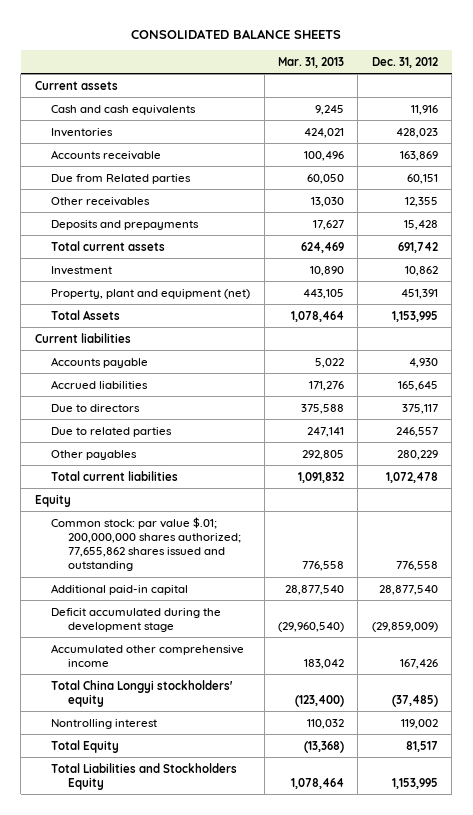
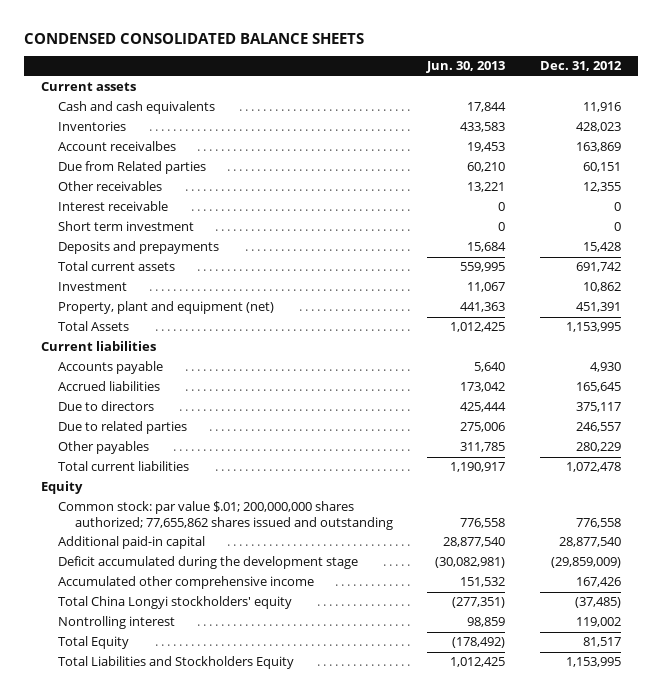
[131,28,342,39] CONSOLIDATED BALANCE SHEETS -> [24,32,365,44] CONDENSED CONSOLIDATED BALANCE SHEETS
[278,56,345,68] Mar. 31, 2013 -> none
none -> [426,61,506,74] Jun. 30, 2013
[51,149,162,160] Accounts receivable -> [58,141,177,152] Account receivalbes
none -> [58,201,169,212] Interest receivable
none -> [58,221,195,232] Short term investment

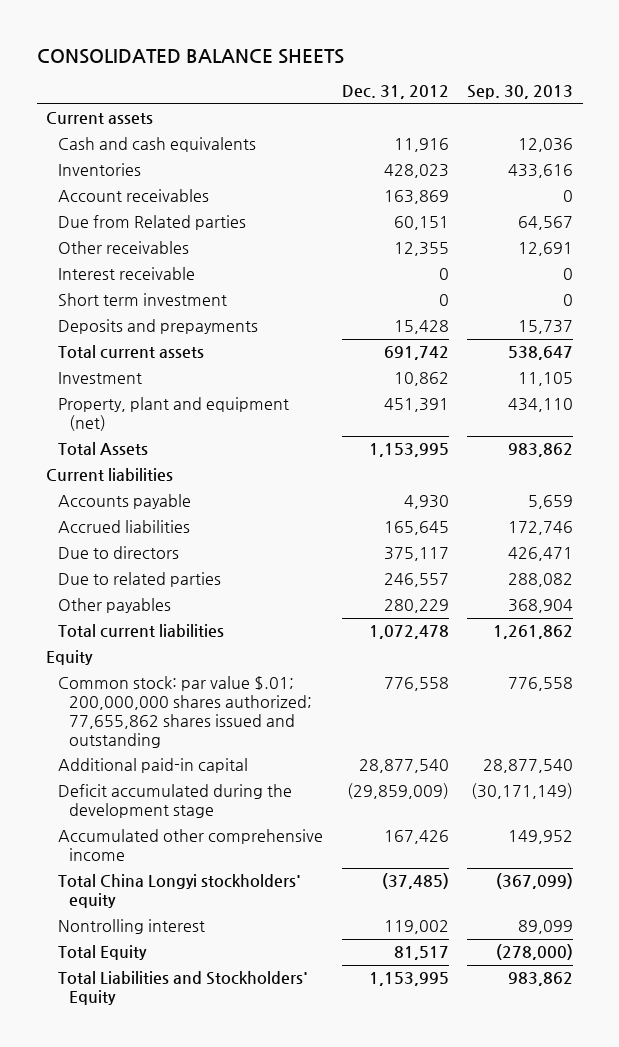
[24,32,365,44] CONDENSED CONSOLIDATED BALANCE SHEETS -> [36,48,344,64] CONSOLIDATED BALANCE SHEETS
[426,61,506,74] Jun. 30, 2013 -> none
none -> [467,85,574,100] Sep. 30, 2013
[58,141,177,152] Account receivalbes -> [57,189,209,203] Account receivables
[58,656,295,670] Total Liabilities and Stockholders Equity -> [57,971,308,1006] Total Liabilities and Stockholders' Equity

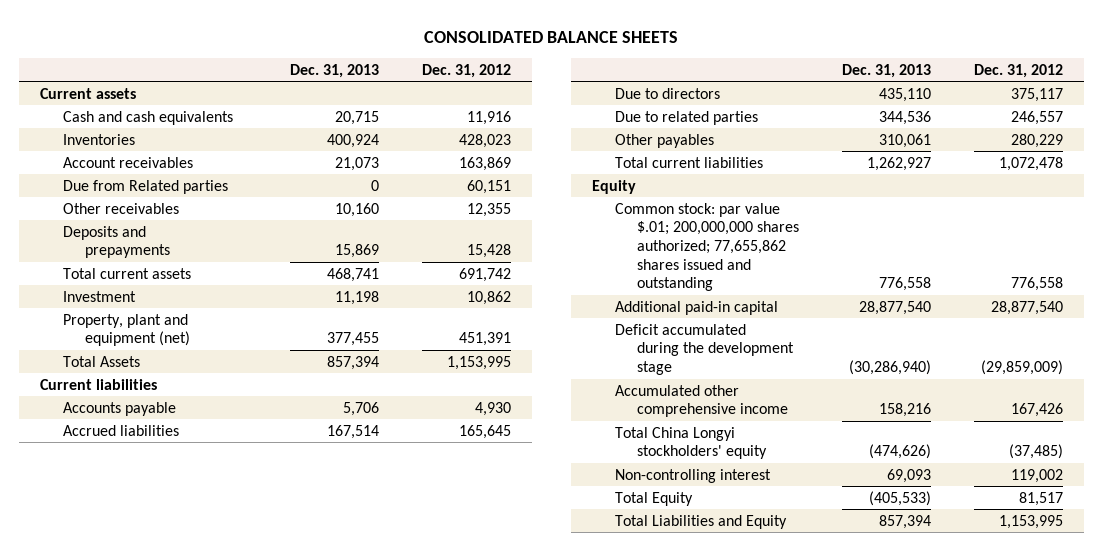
[467,85,574,100] Sep. 30, 2013 -> none
none -> [289,63,379,78] Dec. 31, 2013
[57,267,195,281] Interest receivable -> none
[57,293,227,307] Short term investment -> none
[57,919,205,935] Nontrolling interest -> [614,468,771,483] Non-controlling interest
[57,971,308,1006] Total Liabilities and Stockholders' Equity -> [614,514,787,529] Total Liabilities and Equity

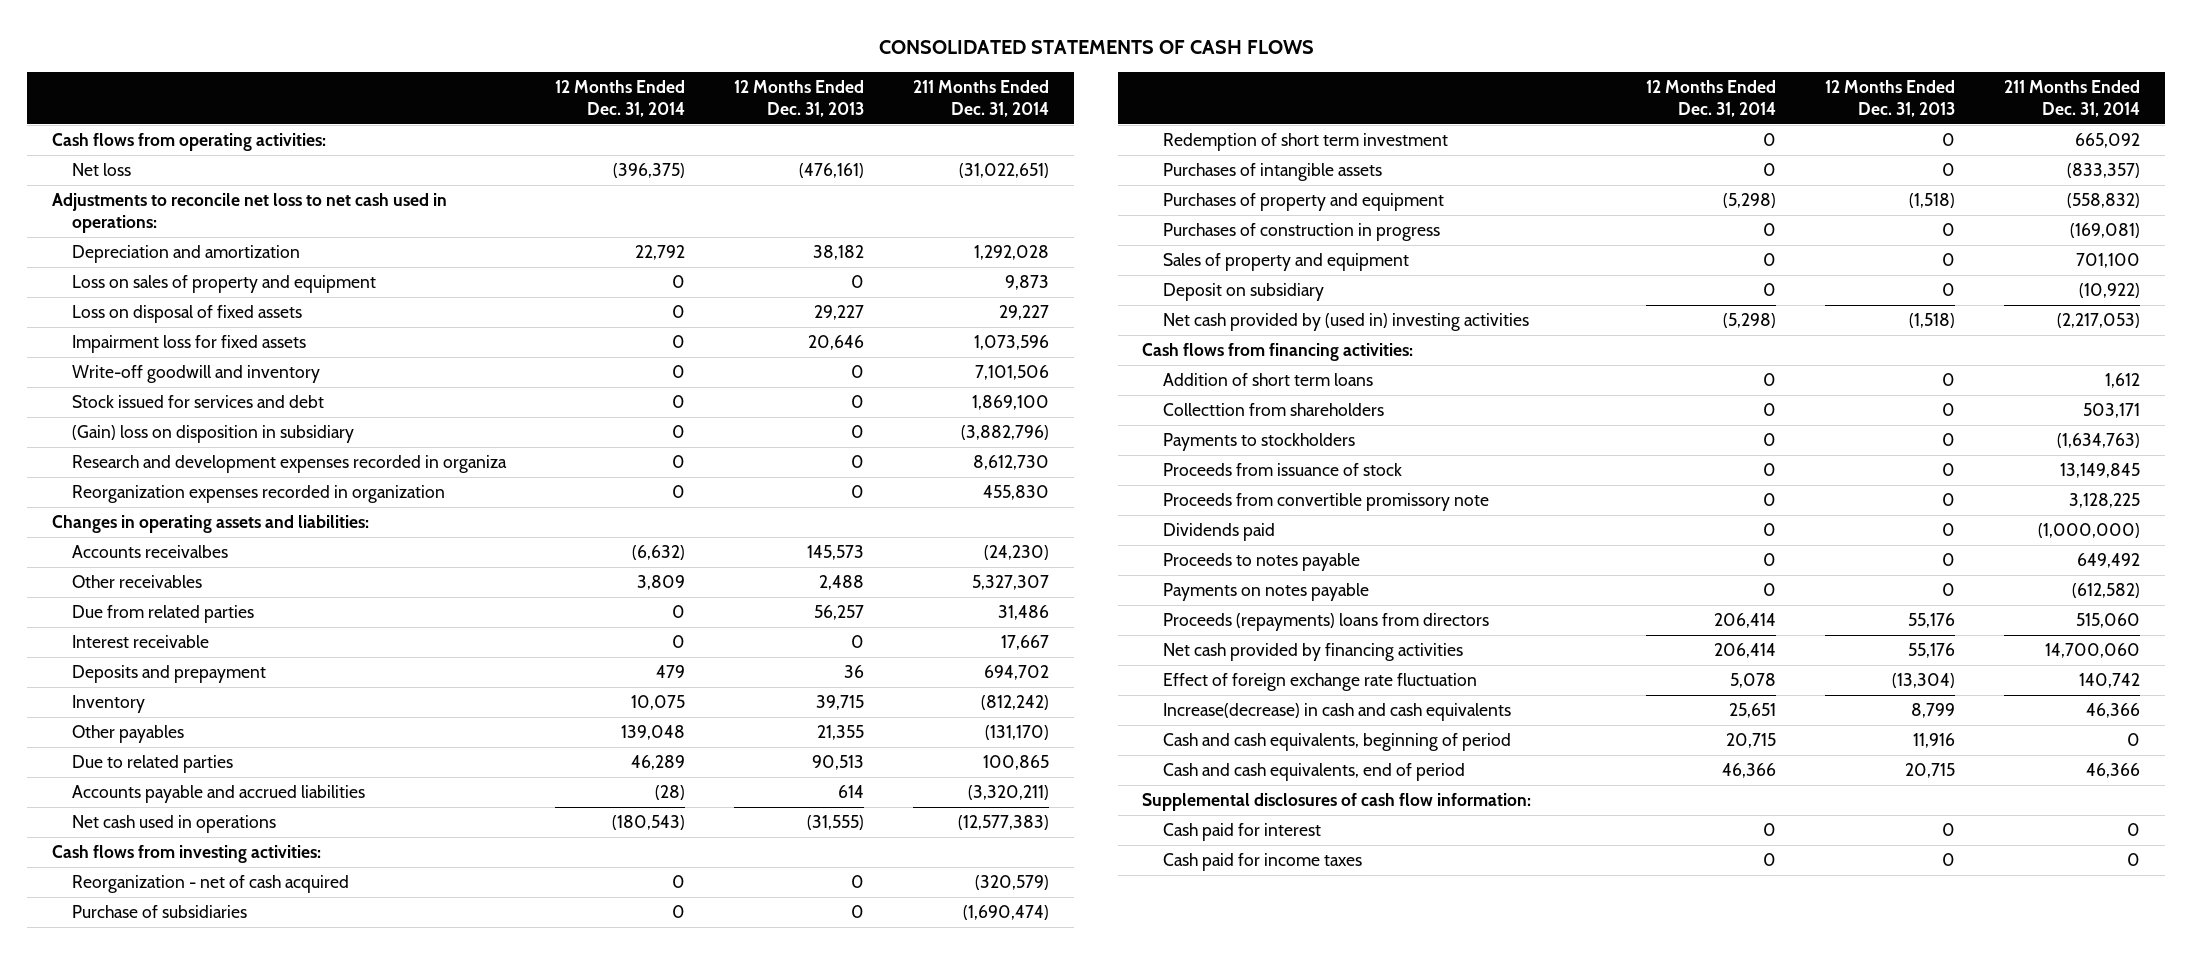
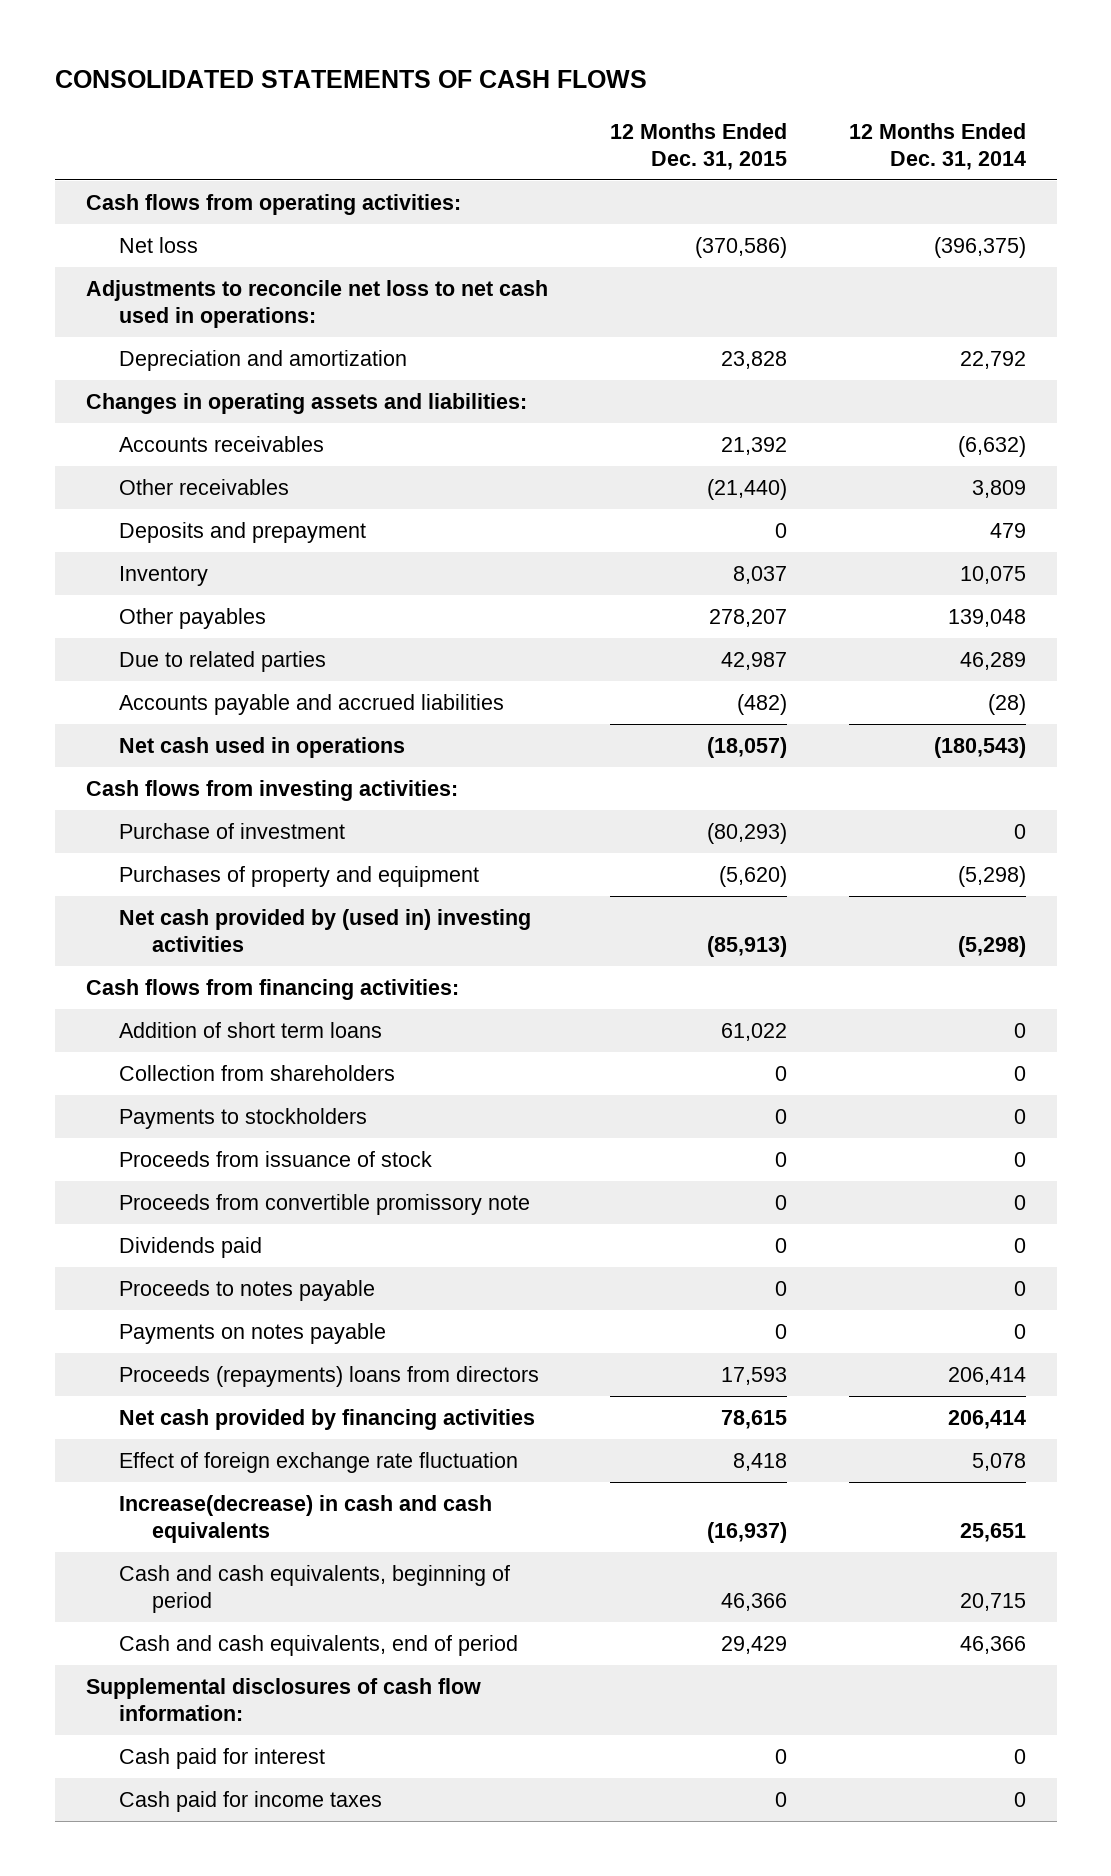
[734,79,865,118] 12 Months Ended Dec. 31, 2013 -> none
[913,79,1050,118] 211 Months Ended Dec. 31, 2014 -> none
none -> [609,123,787,170] 12 Months Ended Dec. 31, 2015
[72,275,377,294] Loss on sales of property and equipment -> none
[72,305,303,324] Loss on disposal of fixed assets -> none
[72,335,307,354] Impairment loss for fixed assets -> none
[72,365,321,384] Write-off goodwill and inventory -> none
[72,395,325,409] Stock issued for services and debt -> none
[72,425,355,444] (Gain) loss on disposition in subsidiary -> none
[72,455,508,474] Research and development expenses recorded in organiza -> none
[72,485,446,504] Reorganization expenses recorded in organization -> none
[72,545,229,559] Accounts receivalbes -> [119,436,325,453] Accounts receivables
[72,605,255,624] Due from related parties -> none
[72,635,210,649] Interest receivable -> none
[72,875,350,894] Reorganization - net of cash acquired -> none
[1162,133,1448,152] Redemption of short term investment -> none
[1162,163,1382,182] Purchases of intangible assets -> none
[72,905,248,919] Purchase of subsidiaries -> [119,823,346,840] Purchase of investment
[1162,223,1440,242] Purchases of construction in progress -> none
[1162,253,1409,272] Sales of property and equipment -> none
[1162,283,1324,302] Deposit on subsidiary -> none
[1162,403,1384,417] Collecttion from shareholders -> [119,1065,396,1082] Collection from shareholders

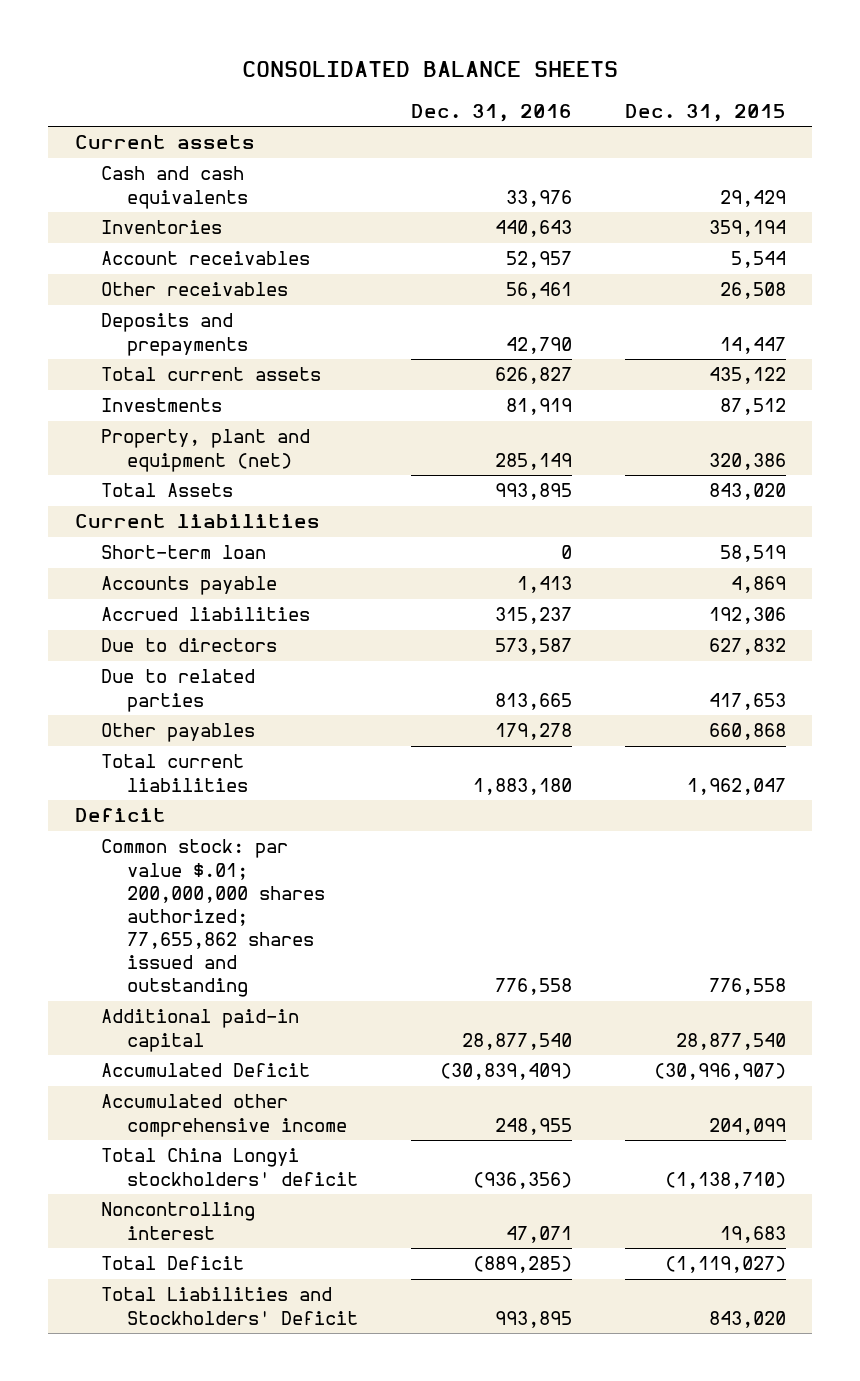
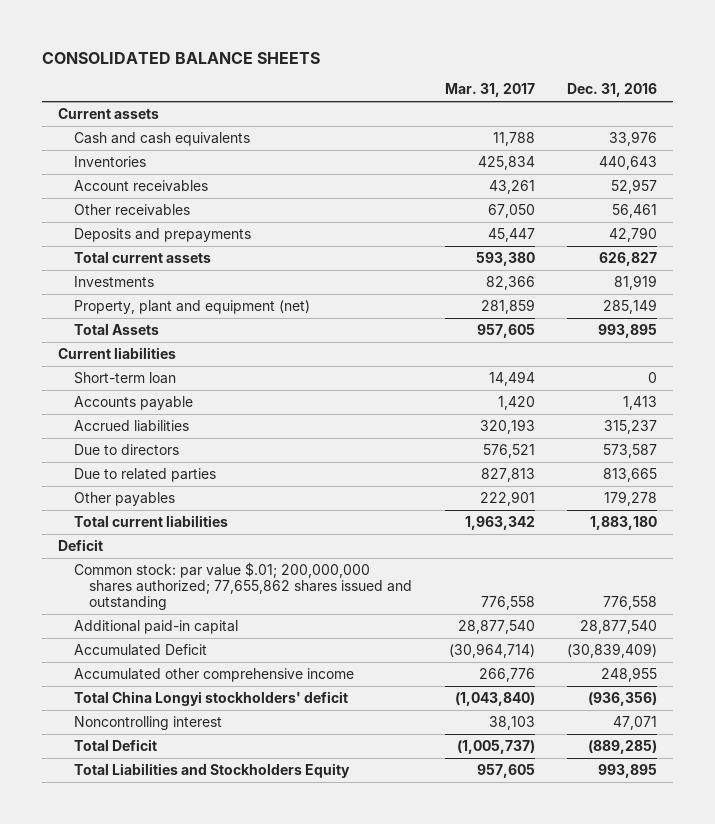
[624,103,786,122] Dec. 31, 2015 -> none
none -> [444,83,535,98] Mar. 31, 2017
[100,1287,358,1325] Total Liabilities and Stockholders' Deficit -> [73,762,350,778] Total Liabilities and Stockholders Equity

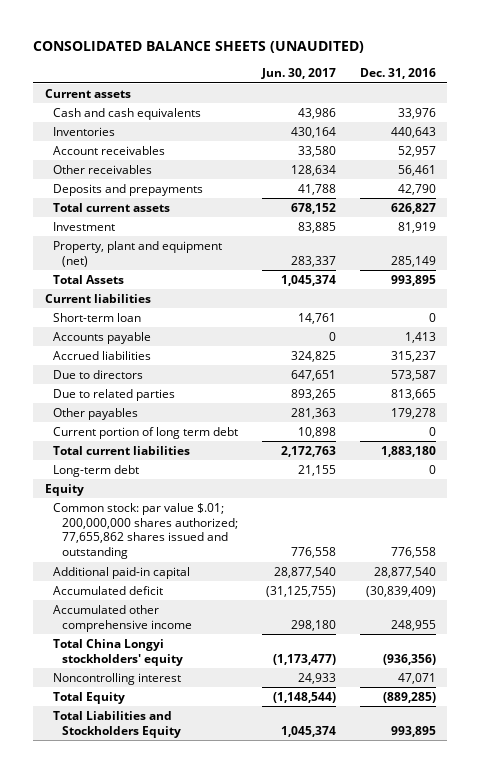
[42,51,321,64] CONSOLIDATED BALANCE SHEETS -> [33,41,365,54] CONSOLIDATED BALANCE SHEETS (UNAUDITED)
[444,83,535,98] Mar. 31, 2017 -> none
none -> [261,67,337,79] Jun. 30, 2017
[73,275,154,287] Investments -> [53,221,116,231] Investment
none -> [53,426,239,439] Current portion of long term debt
none -> [53,464,140,477] Long-term debt
[58,538,104,551] Deficit -> [45,483,85,496] Equity
[73,643,207,656] Accumulated Deficit -> [53,585,164,595] Accumulated deficit
[73,690,348,706] Total China Longyi stockholders' deficit -> [53,638,183,666] Total China Longyi stockholders' equity
[73,738,157,751] Total Deficit -> [53,691,126,704] Total Equity

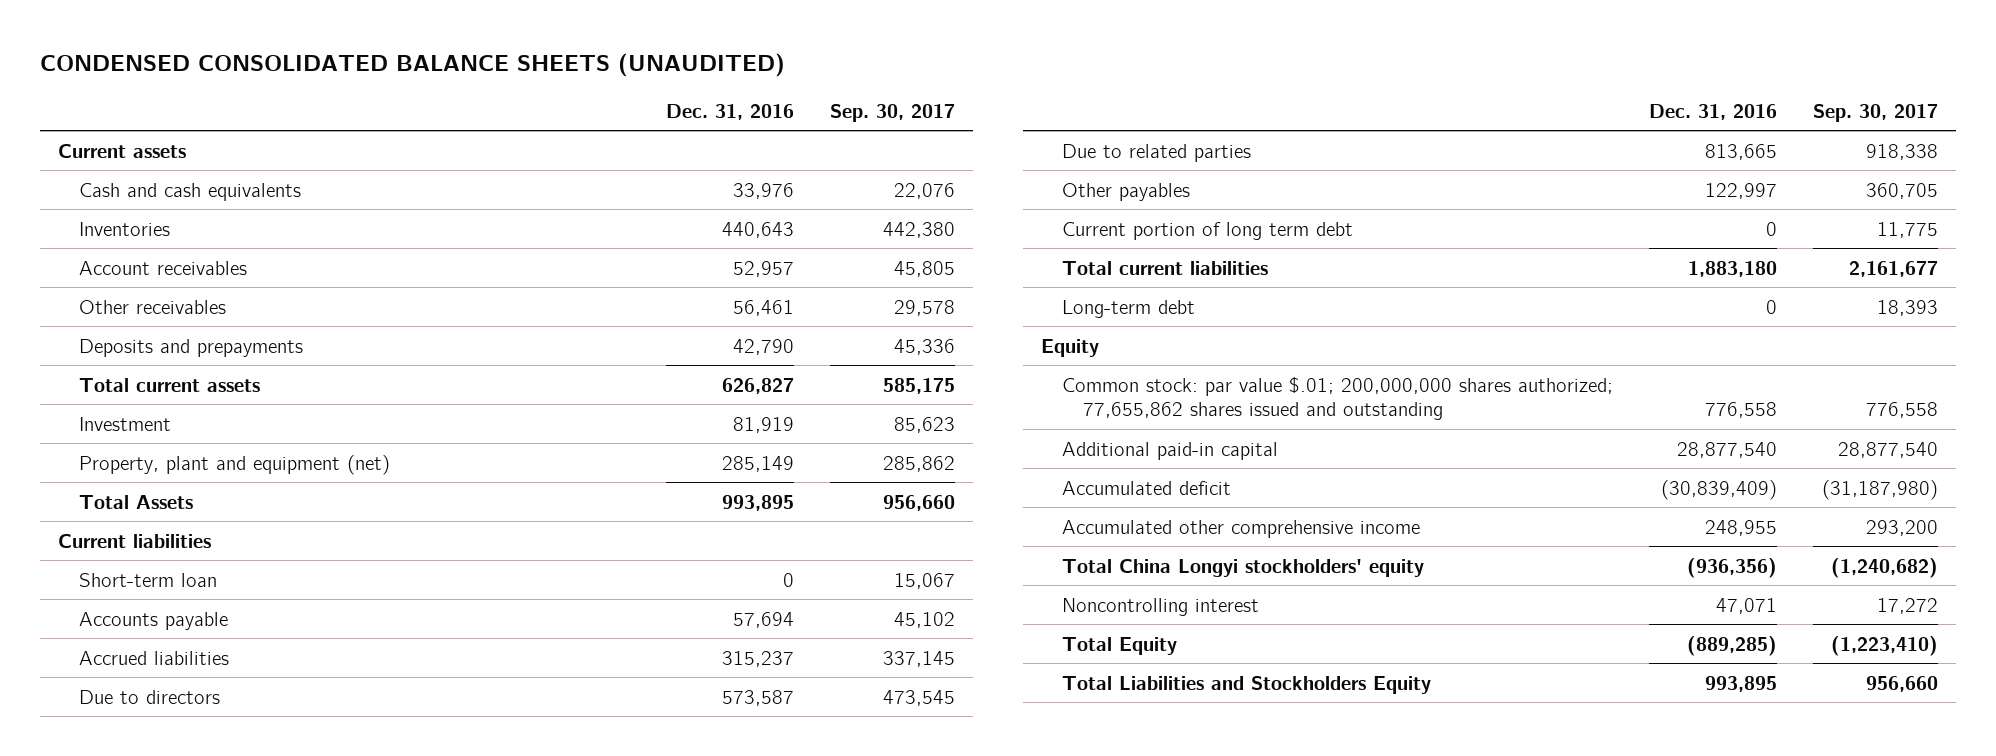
[33,41,365,54] CONSOLIDATED BALANCE SHEETS (UNAUDITED) -> [39,52,785,77] CONDENSED CONSOLIDATED BALANCE SHEETS (UNAUDITED)
[261,67,337,79] Jun. 30, 2017 -> none
none -> [829,103,955,122] Sep. 30, 2017
[404,331,436,343] 1,413 -> [732,611,794,628] 57,694
[390,407,436,419] 179,278 -> [1705,182,1778,199] 122,997

